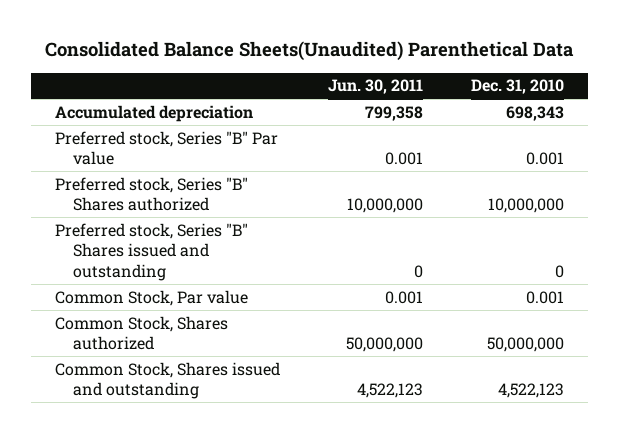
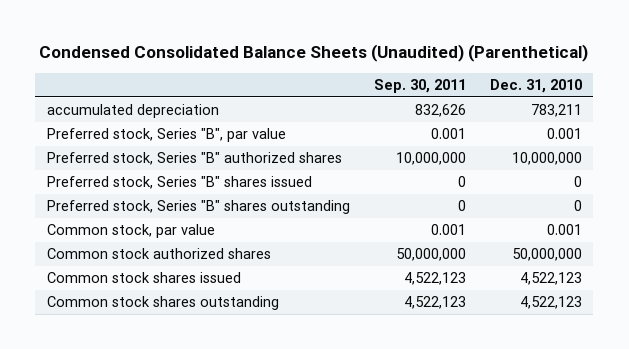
[45,41,575,62] Consolidated Balance Sheets(Unaudited) Parenthetical Data -> [39,44,589,63] Condensed Consolidated Balance Sheets (Unaudited) (Parenthetical)
[327,79,423,95] Jun. 30, 2011 -> none
none -> [373,79,466,94] Sep. 30, 2011
[55,104,254,122] Accumulated depreciation -> [47,104,220,119] accumulated depreciation
[505,105,564,121] 698,343 -> [530,104,582,118] 783,211
[55,130,279,166] Preferred stock, Series "B" Par value -> [47,128,287,143] Preferred stock, Series "B", par value
[55,176,249,212] Preferred stock, Series "B" Shares authorized -> [47,152,343,166] Preferred stock, Series "B" authorized shares
[55,222,249,281] Preferred stock, Series "B" Shares issued and outstanding -> [47,176,313,190] Preferred stock, Series "B" shares issued
none -> [47,200,351,215] Preferred stock, Series "B" shares outstanding
[55,289,249,306] Common Stock, Par value -> [47,224,216,239] Common stock, par value
[55,315,229,351] Common Stock, Shares authorized -> [47,248,272,260] Common stock authorized shares
[55,361,281,400] Common Stock, Shares issued and outstanding -> [47,272,242,284] Common stock shares issued
none -> [47,296,280,311] Common stock shares outstanding

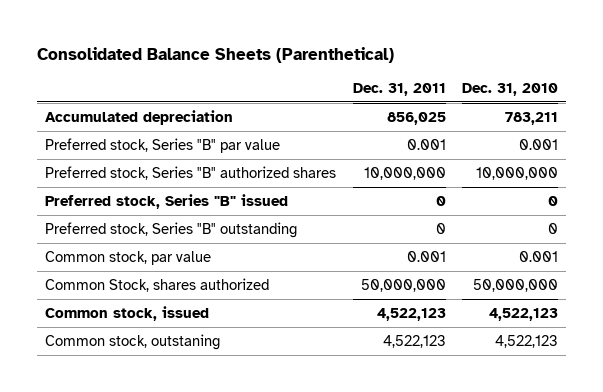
[39,44,589,63] Condensed Consolidated Balance Sheets (Unaudited) (Parenthetical) -> [37,46,395,63] Consolidated Balance Sheets (Parenthetical)
[373,79,466,94] Sep. 30, 2011 -> none
none -> [352,82,446,96] Dec. 31, 2011
[47,104,220,119] accumulated depreciation -> [45,109,234,125] Accumulated depreciation
[47,128,287,143] Preferred stock, Series "B", par value -> [45,137,281,153] Preferred stock, Series "B" par value
[47,176,313,190] Preferred stock, Series "B" shares issued -> [45,193,289,209] Preferred stock, Series "B" issued
[47,200,351,215] Preferred stock, Series "B" shares outstanding -> [45,221,298,238] Preferred stock, Series "B" outstanding
[47,248,272,260] Common stock authorized shares -> [45,277,270,292] Common Stock, shares authorized
[47,272,242,284] Common stock shares issued -> [45,305,210,321] Common stock, issued
[47,296,280,311] Common stock shares outstanding -> [45,333,221,350] Common stock, outstaning

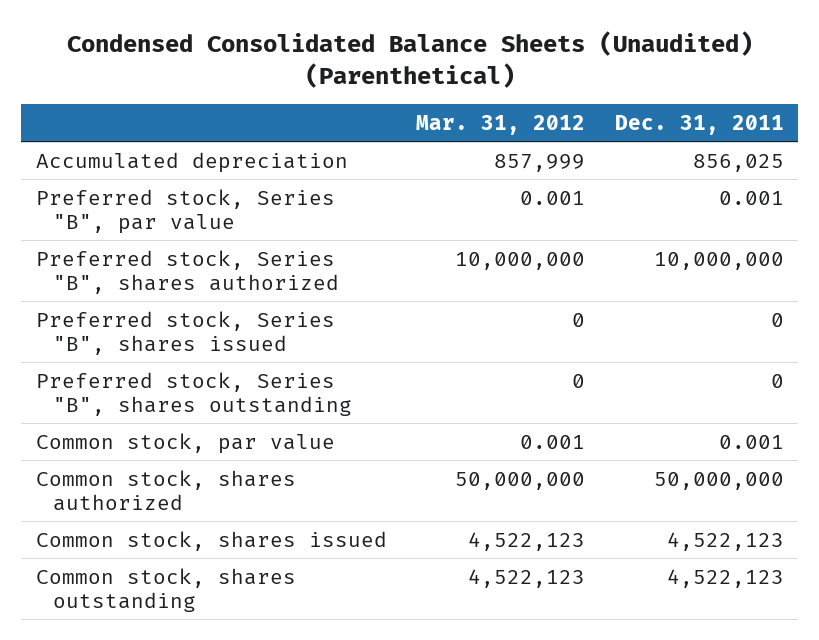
[37,46,395,63] Consolidated Balance Sheets (Parenthetical) -> [66,31,753,88] Condensed Consolidated Balance Sheets (Unaudited) (Parenthetical)
[462,82,559,96] Dec. 31, 2010 -> none
none -> [416,114,586,135] Mar. 31, 2012
[45,137,281,153] Preferred stock, Series "B" par value -> [35,188,335,234] Preferred stock, Series "B", par value
[45,165,337,180] Preferred stock, Series "B" authorized shares -> [35,249,340,294] Preferred stock, Series "B", shares authorized
[45,193,289,209] Preferred stock, Series "B" issued -> [35,310,335,355] Preferred stock, Series "B", shares issued
[45,221,298,238] Preferred stock, Series "B" outstanding -> [35,371,353,416] Preferred stock, Series "B", shares outstanding
[45,277,270,292] Common Stock, shares authorized -> [35,469,296,511] Common stock, shares authorized
[45,305,210,321] Common stock, issued -> [35,530,387,551] Common stock, shares issued
[45,333,221,350] Common stock, outstaning -> [35,567,296,612] Common stock, shares outstanding

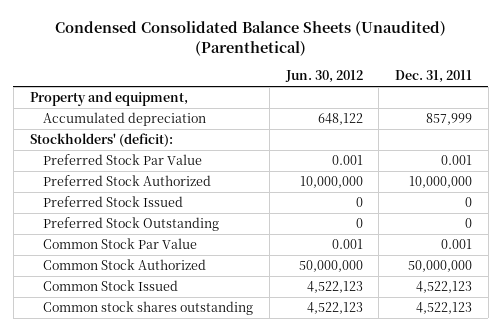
[416,114,586,135] Mar. 31, 2012 -> none
none -> [284,70,363,84] Jun. 30, 2012
none -> [29,91,188,107] Property and equipment,
[692,153,784,172] 856,025 -> [426,113,473,126] 857,999
none -> [29,133,173,148] Stockholders' (deficit):
[35,188,335,234] Preferred stock, Series "B", par value -> [43,154,203,166] Preferred Stock Par Value
[35,249,340,294] Preferred stock, Series "B", shares authorized -> [43,175,212,187] Preferred Stock Authorized
[35,310,335,355] Preferred stock, Series "B", shares issued -> [43,196,184,208] Preferred Stock Issued
[35,371,353,416] Preferred stock, Series "B", shares outstanding -> [43,217,220,232] Preferred Stock Outstanding
[35,432,335,454] Common stock, par value -> [43,238,198,250] Common Stock Par Value
[35,469,296,511] Common stock, shares authorized -> [43,259,207,271] Common Stock Authorized
[35,530,387,551] Common stock, shares issued -> [43,280,179,292] Common Stock Issued
[35,567,296,612] Common stock, shares outstanding -> [43,301,254,316] Common stock shares outstanding

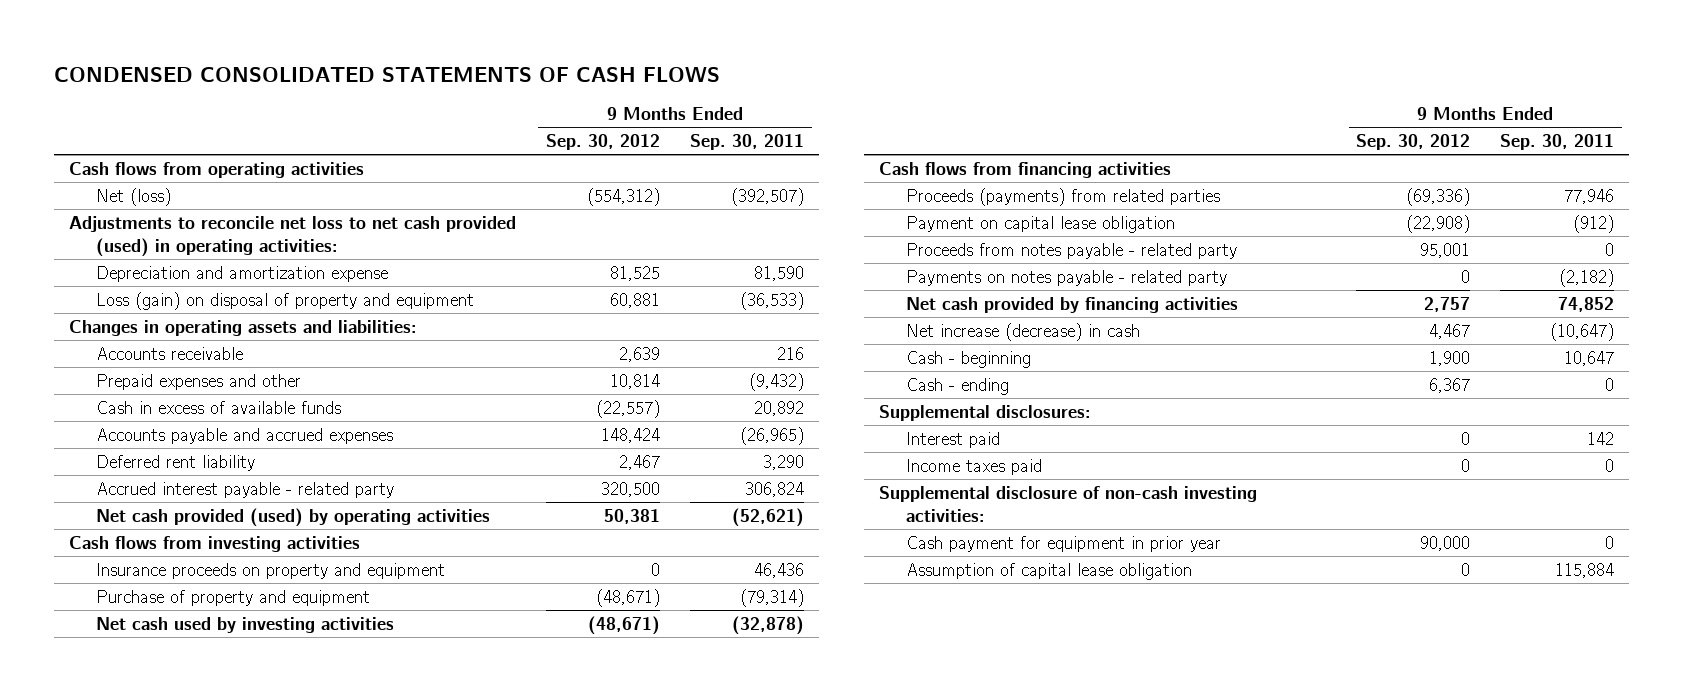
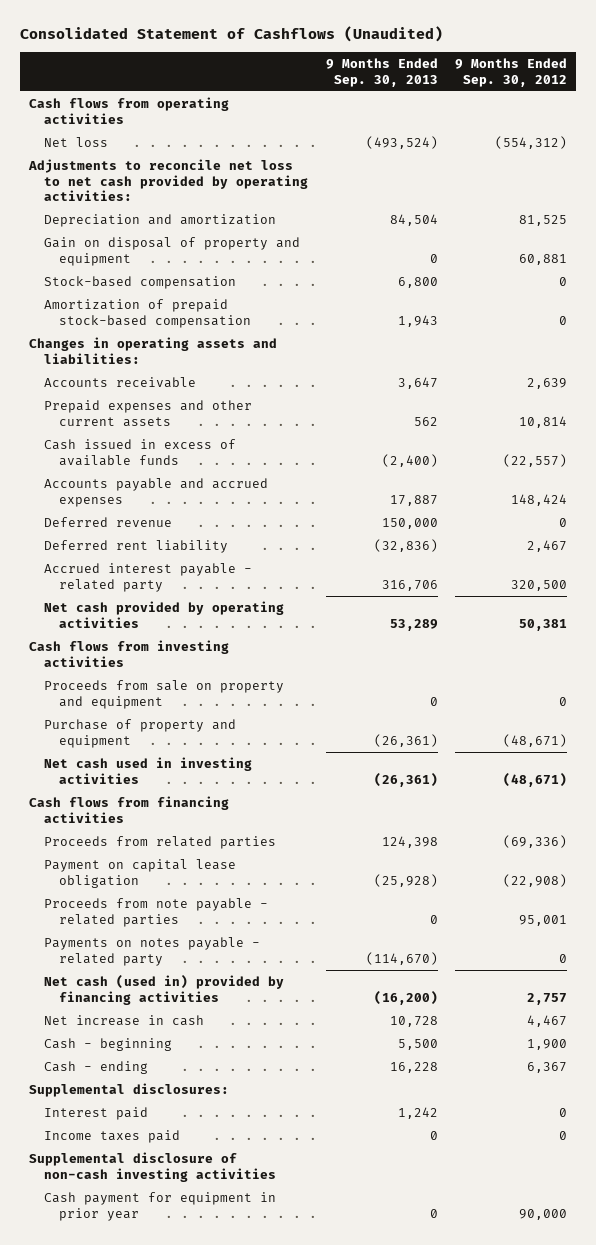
[53,66,720,82] CONDENSED CONSOLIDATED STATEMENTS OF CASH FLOWS -> [19,26,443,43] Consolidated Statement of Cashflows (Unaudited)
[690,133,805,150] Sep. 30, 2011 -> none
none -> [325,58,438,87] 9 Months Ended Sep. 30, 2013
[95,187,171,206] Net (loss) -> [44,137,109,148] Net loss
[68,215,516,257] Adjustments to reconcile net loss to net cash provided (used) in operating activities: -> [27,159,309,202] Adjustments to reconcile net loss to net cash provided by operating activities:
[95,265,388,282] Depreciation and amortization expense -> [44,214,277,228] Depreciation and amortization
[95,291,474,310] Loss (gain) on disposal of property and equipment -> [44,237,301,266] Gain on disposal of property and equipment
none -> [44,276,237,290] Stock-based compensation
none -> [44,299,252,328] Amortization of prepaid stock-based compensation
[95,373,301,390] Prepaid expenses and other -> [44,400,253,427] Prepaid expenses and other current assets
[95,400,341,414] Cash in excess of available funds -> [44,439,237,466] Cash issued in excess of available funds
none -> [44,517,173,528] Deferred revenue
[95,507,490,527] Net cash provided (used) by operating activities -> [44,601,285,628] Net cash provided by operating activities
[95,562,445,579] Insurance proceeds on property and equipment -> [44,680,285,709] Proceeds from sale on property and equipment
[95,616,394,633] Net cash used by investing activities -> [44,757,253,784] Net cash used in investing activities
[906,187,1221,206] Proceeds (payments) from related parties -> [44,836,277,850] Proceeds from related parties
[906,242,1238,259] Proceeds from notes payable - related party -> [44,898,269,927] Proceeds from note payable - related parties
[906,296,1239,313] Net cash provided by financing activities -> [44,975,285,1005] Net cash (used in) provided by financing activities
[906,322,1141,341] Net increase (decrease) in cash -> [44,1015,205,1027] Net increase in cash
[879,485,1258,522] Supplemental disclosure of non-cash investing activities: -> [28,1152,277,1182] Supplemental disclosure of non-cash investing activities
[906,562,1193,580] Assumption of capital lease obligation -> none

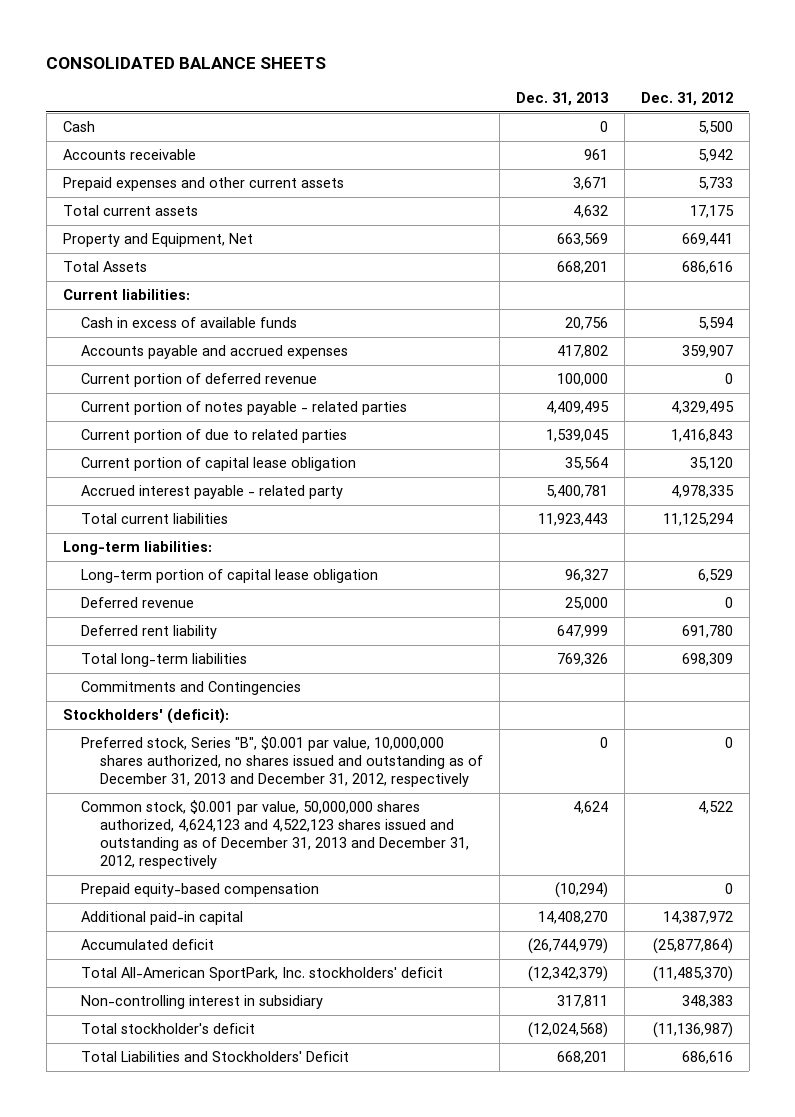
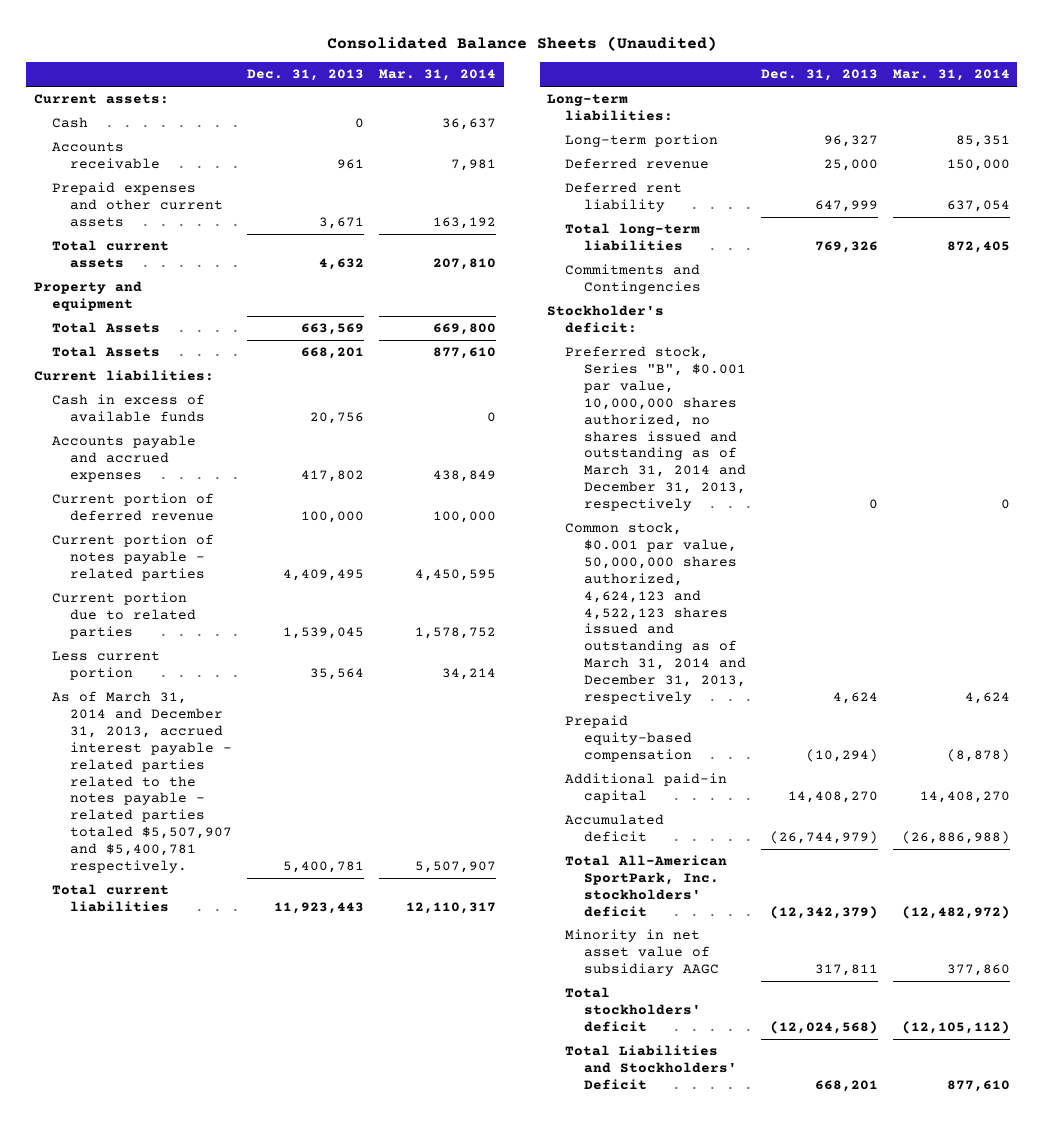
[46,56,327,69] CONSOLIDATED BALANCE SHEETS -> [326,36,717,52] Consolidated Balance Sheets (Unaudited)
[640,91,733,106] Dec. 31, 2012 -> none
none -> [379,69,497,82] Mar. 31, 2014
none -> [33,93,169,104] Current assets:
none -> [33,280,142,311] Property and equipment
[62,233,253,248] Property and Equipment, Net -> [51,321,160,333] Total Assets
[81,429,348,444] Current portion of due to related parties -> [51,591,197,639] Current portion due to related parties
[81,457,357,472] Current portion of capital lease obligation -> [51,650,160,680] Less current portion
[81,485,344,500] Accrued interest payable - related party -> [51,690,233,874] As of March 31, 2014 and December 31, 2013, accrued interest payable - related parties related to the notes payable - related parties totaled $5,507,907 and $5,400,781 respectively.
[81,569,379,584] Long-term portion of capital lease obligation -> [565,133,719,147] Long-term portion
[62,708,229,725] Stockholders' (deficit): -> [547,304,665,333] Stockholder's deficit:
[81,736,483,788] Preferred stock, Series "B", $0.001 par value, 10,000,000 shares authorized, no shares issued and outstanding as of December 31, 2013 and December 31, 2012, respectively -> [565,345,746,512] Preferred stock, Series "B", $0.001 par value, 10,000,000 shares authorized, no shares issued and outstanding as of March 31, 2014 and December 31, 2013, respectively
[81,800,469,869] Common stock, $0.001 par value, 50,000,000 shares authorized, 4,624,123 and 4,522,123 shares issued and outstanding as of December 31, 2013 and December 31, 2012, respectively -> [565,521,746,705] Common stock, $0.001 par value, 50,000,000 shares authorized, 4,624,123 and 4,522,123 shares issued and outstanding as of March 31, 2014 and December 31, 2013, respectively
[81,995,324,1010] Non-controlling interest in subsidiary -> [565,928,719,976] Minority in net asset value of subsidiary AAGC
[81,1023,256,1035] Total stockholder's deficit -> [565,986,701,1032] Total stockholders' deficit

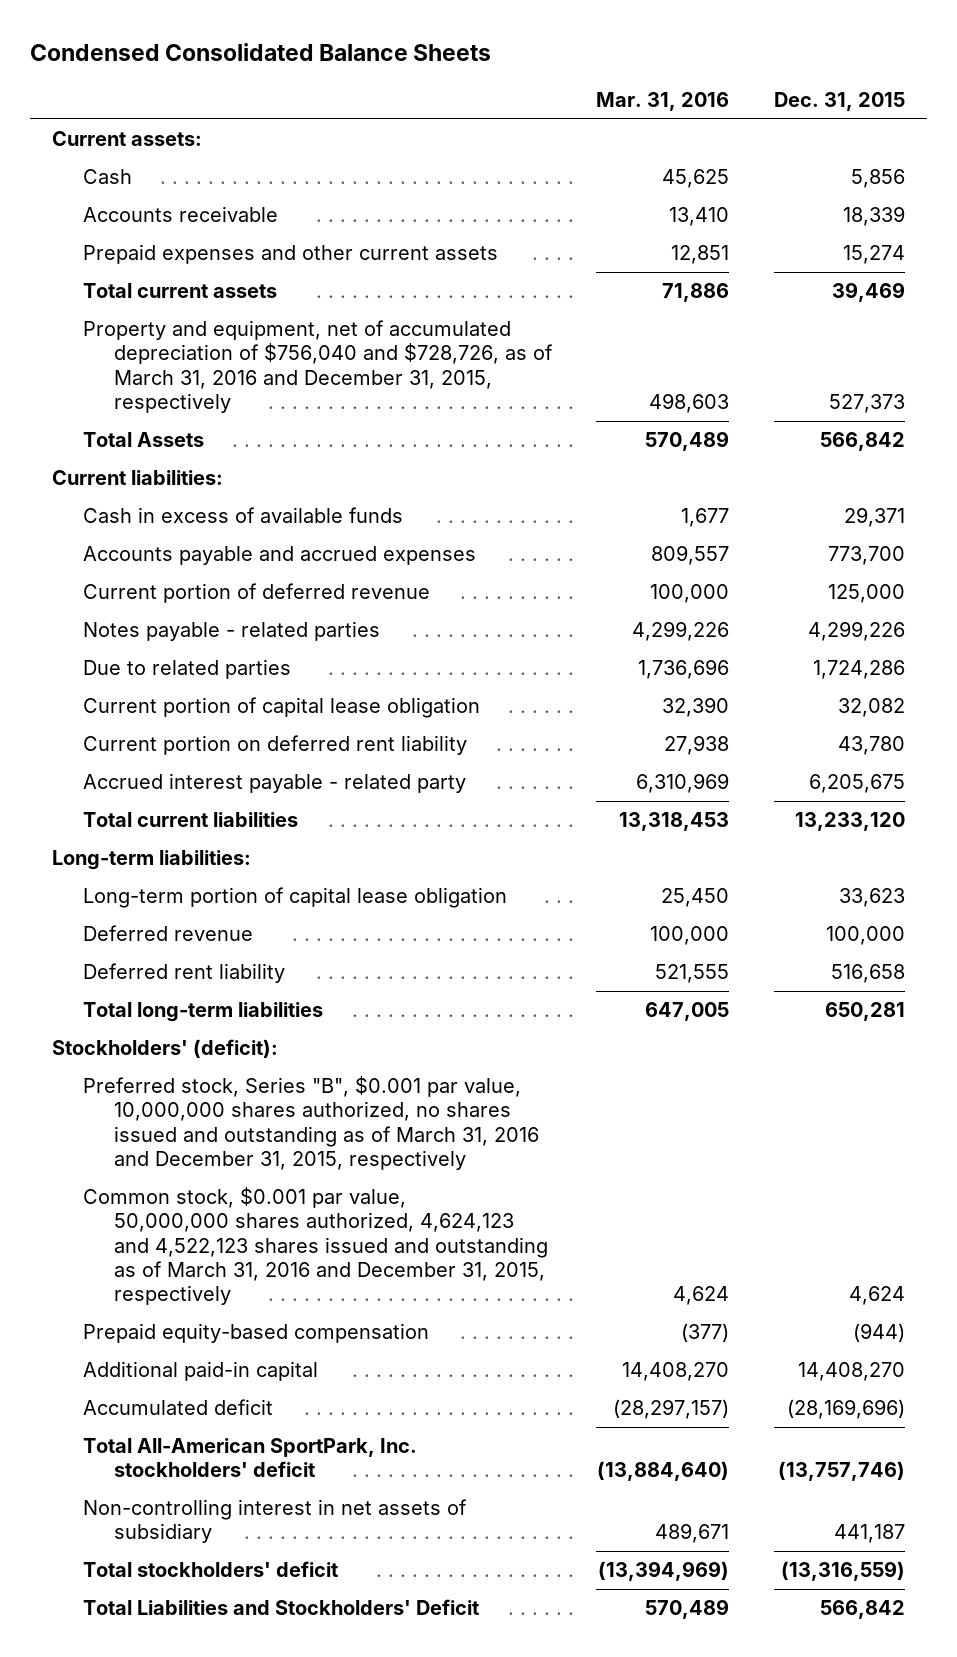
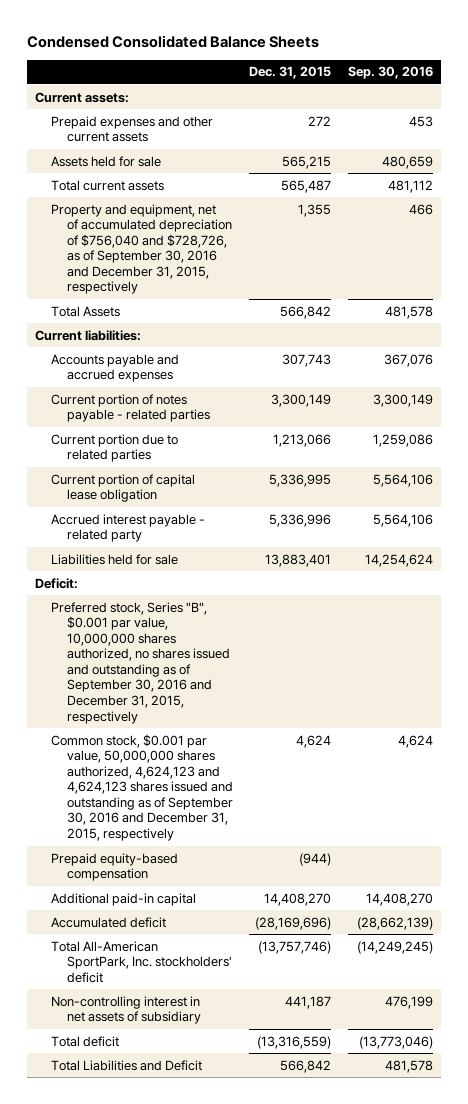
[596,92,730,112] Mar. 31, 2016 -> none
none -> [347,66,433,80] Sep. 30, 2016
[83,169,133,185] Cash -> none
[83,206,279,223] Accounts receivable -> none
[842,245,905,265] 15,274 -> [308,115,332,126] 272
none -> [50,155,161,167] Assets held for sale
[831,282,905,303] 39,469 -> [281,179,332,193] 565,487
[83,320,554,414] Property and equipment, net of accumulated depreciation of $756,040 and $728,726, as of March 31, 2016 and December 31, 2015, respectively -> [50,203,232,295] Property and equipment, net of accumulated depreciation of $756,040 and $728,726, as of September 30, 2016 and December 31, 2015, respectively
[828,394,905,414] 527,373 -> [298,203,332,217] 1,355
[83,507,404,524] Cash in excess of available funds -> none
[83,583,431,604] Current portion of deferred revenue -> none
[83,735,468,756] Current portion on deferred rent liability -> none
[83,812,299,828] Total current liabilities -> none
[52,850,252,871] Long-term liabilities: -> none
[83,887,508,909] Long-term portion of capital lease obligation -> none
[83,925,254,942] Deferred revenue -> none
[83,963,286,984] Deferred rent liability -> none
[83,1002,324,1023] Total long-term liabilities -> none
[827,546,905,566] 773,700 -> [282,353,332,367] 307,743
[83,621,381,642] Notes payable - related parties -> [50,393,210,423] Current portion of notes payable - related parties
[807,621,905,642] 4,299,226 -> [271,393,332,407] 3,300,149
[83,659,292,680] Due to related parties -> [50,433,178,463] Current portion due to related parties
[812,660,905,680] 1,724,286 -> [273,433,332,447] 1,213,066
[837,698,905,718] 32,082 -> [269,473,332,487] 5,336,995
[808,774,905,794] 6,205,675 -> [269,513,332,527] 5,336,996
none -> [50,553,178,565] Liabilities held for sale
[52,1039,279,1059] Stockholders' (deficit): -> [35,577,79,589] Deficit:
[83,1076,540,1171] Preferred stock, Series "B", $0.001 par value, 10,000,000 shares authorized, no shares issued and outstanding as of March 31, 2016 and December 31, 2015, respectively -> [50,601,230,724] Preferred stock, Series "B", $0.001 par value, 10,000,000 shares authorized, no shares issued and outstanding as of September 30, 2016 and December 31, 2015, respectively
[83,1187,549,1306] Common stock, $0.001 par value, 50,000,000 shares authorized, 4,624,123 and 4,522,123 shares issued and outstanding as of March 31, 2016 and December 31, 2015, respectively -> [50,733,233,842] Common stock, $0.001 par value, 50,000,000 shares authorized, 4,624,123 and 4,624,123 shares issued and outstanding as of September 30, 2016 and December 31, 2015, respectively
[83,1561,339,1578] Total stockholders' deficit -> [50,1035,119,1047] Total deficit
[83,1599,480,1616] Total Liabilities and Stockholders' Deficit -> [50,1059,202,1071] Total Liabilities and Deficit

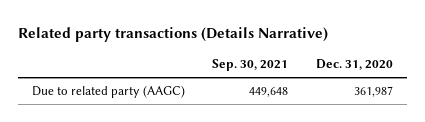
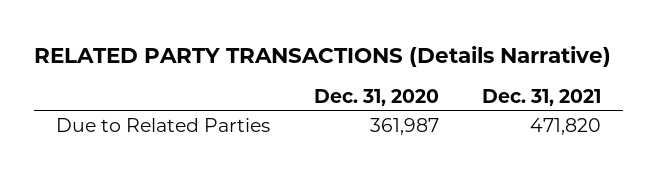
[18,27,329,43] Related party transactions (Details Narrative) -> [34,46,612,68] RELATED PARTY TRANSACTIONS (Details Narrative)
[212,59,289,72] Sep. 30, 2021 -> none
none -> [482,88,602,106] Dec. 31, 2021
[32,85,186,99] Due to related party (AAGC) -> [55,117,270,132] Due to Related Parties

